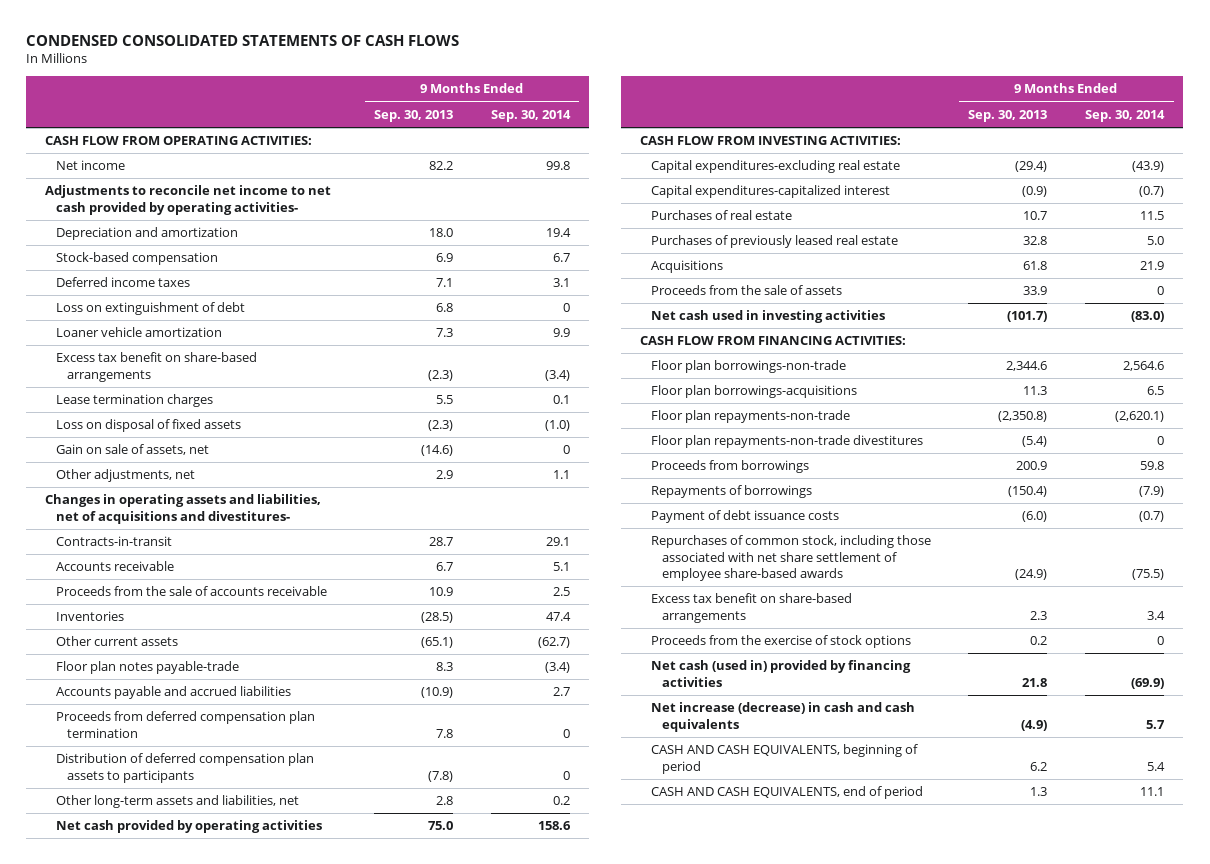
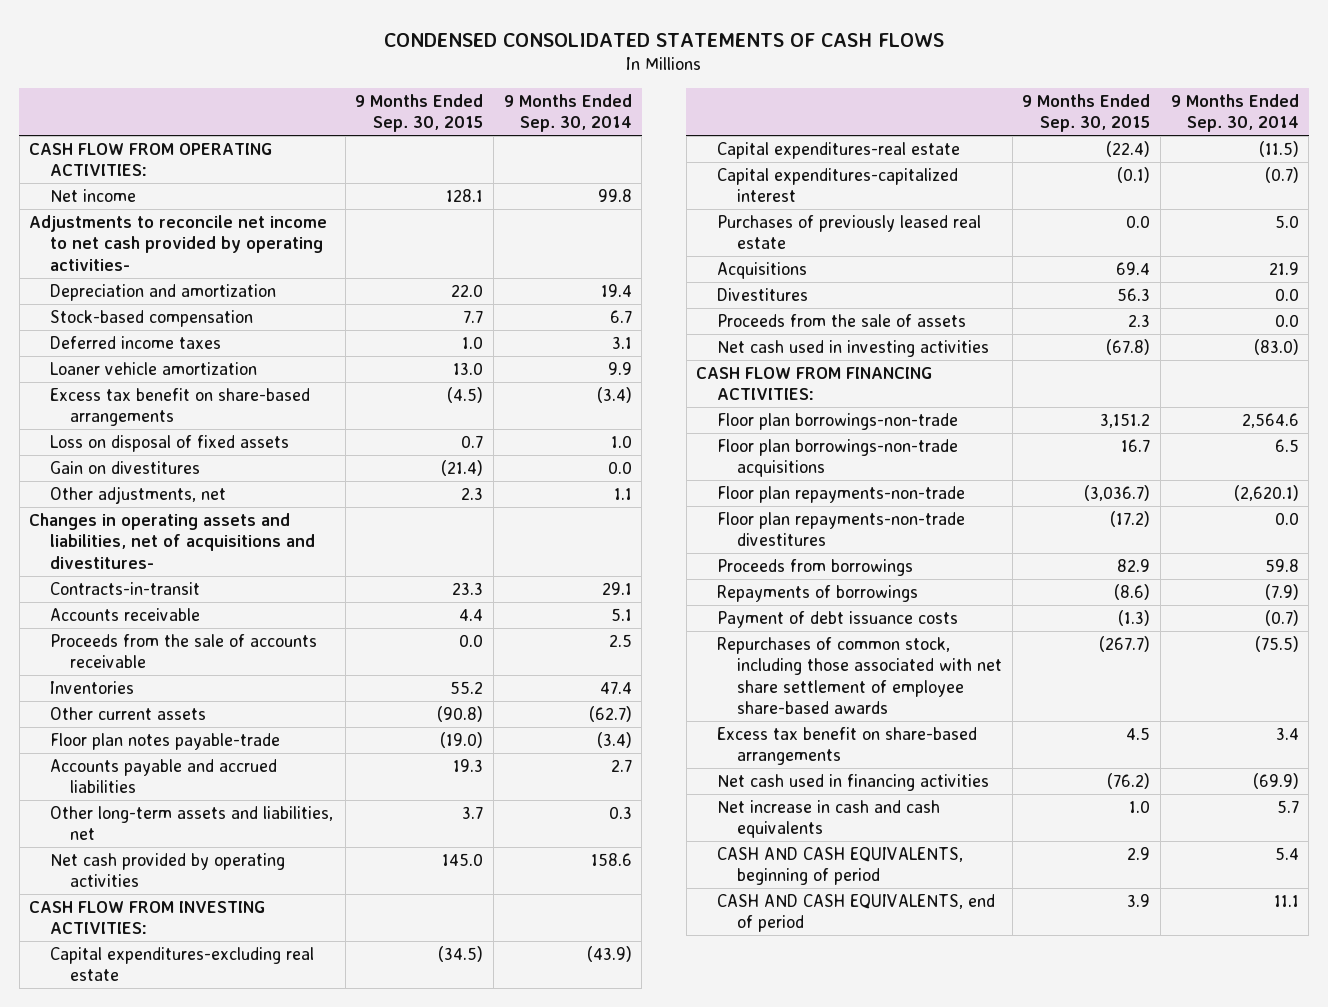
[374,109,454,122] Sep. 30, 2013 -> none
none -> [355,94,484,133] 9 Months Ended Sep. 30, 2015
[56,302,246,316] Loss on extinguishment of debt -> none
[56,394,214,408] Lease termination charges -> none
[544,420,570,432] (1.0) -> [610,434,632,448] 1.0
[56,444,210,456] Gain on sale of assets, net -> [49,460,200,474] Gain on divestitures
[562,445,570,455] 0 -> [607,460,632,474] 0.0
[56,711,316,738] Proceeds from deferred compensation plan termination -> none
[56,753,315,783] Distribution of deferred compensation plan assets to participants -> none
[552,796,570,806] 0.2 -> [608,805,632,819] 0.3
none -> [716,141,960,159] Capital expenditures-real estate
[650,210,792,221] Purchases of real estate -> none
none -> [716,287,808,301] Divestitures
[1157,286,1165,296] 0 -> [1274,313,1299,327] 0.0
[650,385,857,399] Floor plan borrowings-acquisitions -> [716,438,958,478] Floor plan borrowings-non-trade acquisitions
[1157,436,1165,446] 0 -> [1274,511,1299,525] 0.0
[650,635,911,649] Proceeds from the exercise of stock options -> none
[650,660,911,687] Net cash (used in) provided by financing activities -> [716,773,989,791] Net cash used in financing activities
[650,702,915,732] Net increase (decrease) in cash and cash equivalents -> [716,799,940,839] Net increase in cash and cash equivalents

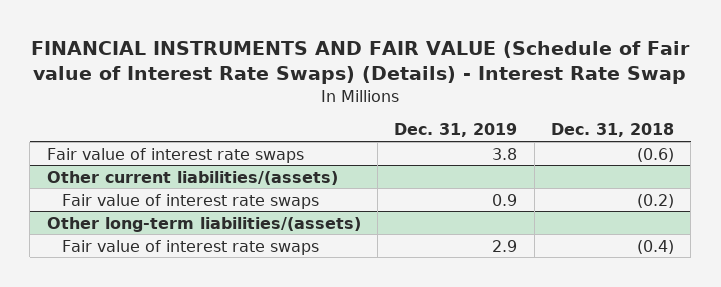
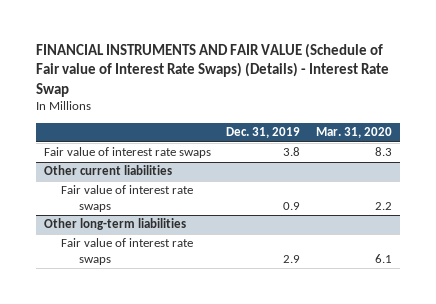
[550,123,674,138] Dec. 31, 2018 -> none
none -> [315,127,392,139] Mar. 31, 2020
[46,170,338,185] Other current liabilities/(assets) -> [43,165,172,176] Other current liabilities
[46,216,361,232] Other long-term liabilities/(assets) -> [43,218,186,231] Other long-term liabilities

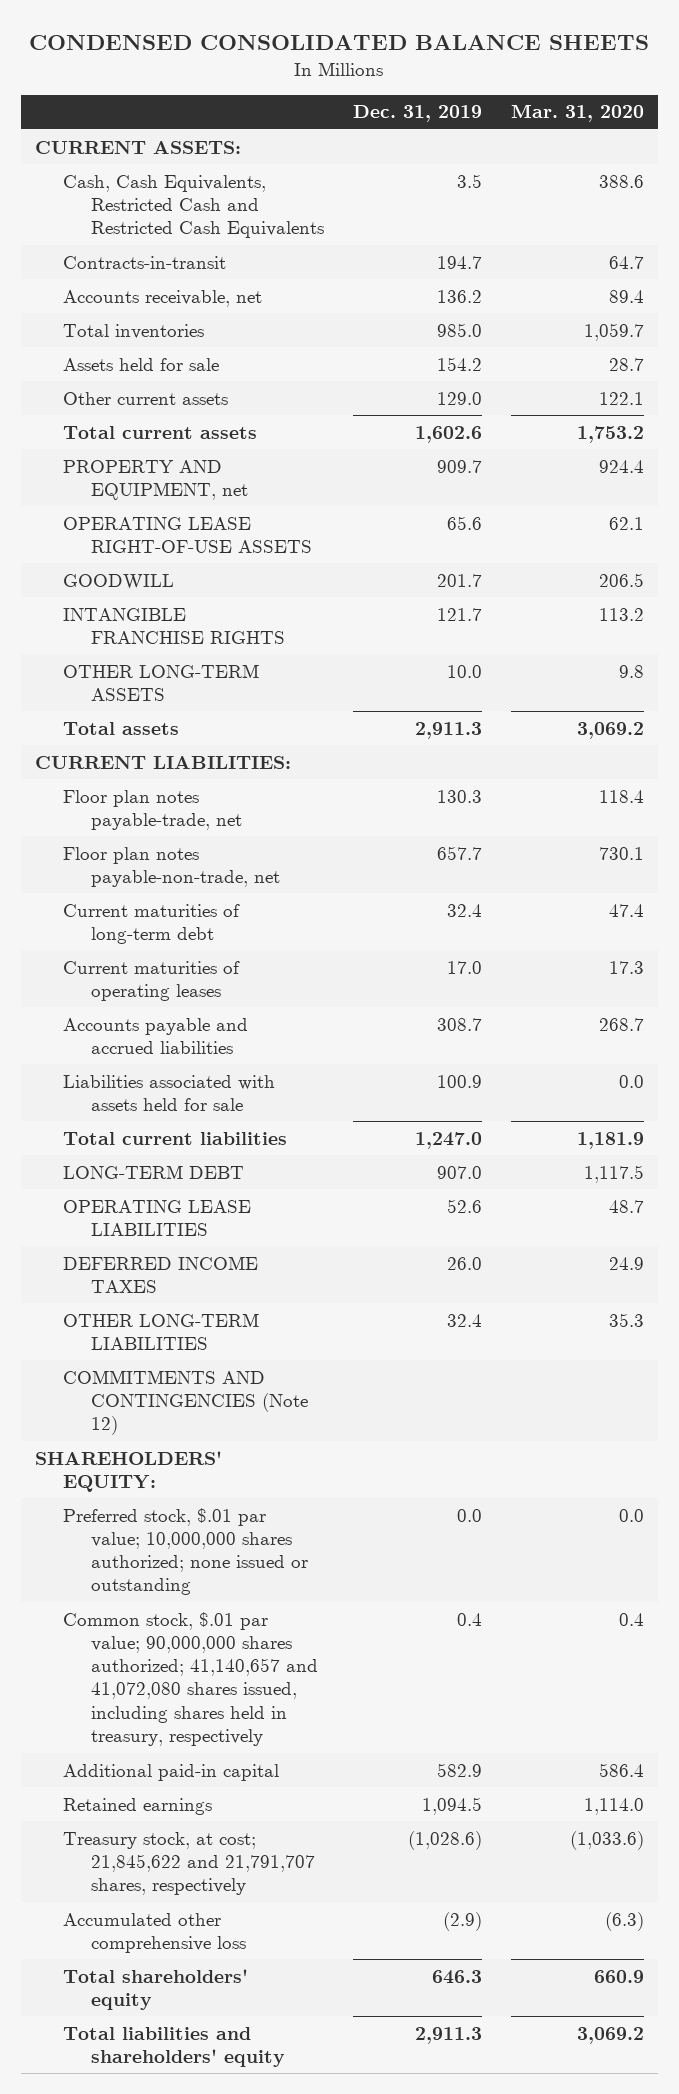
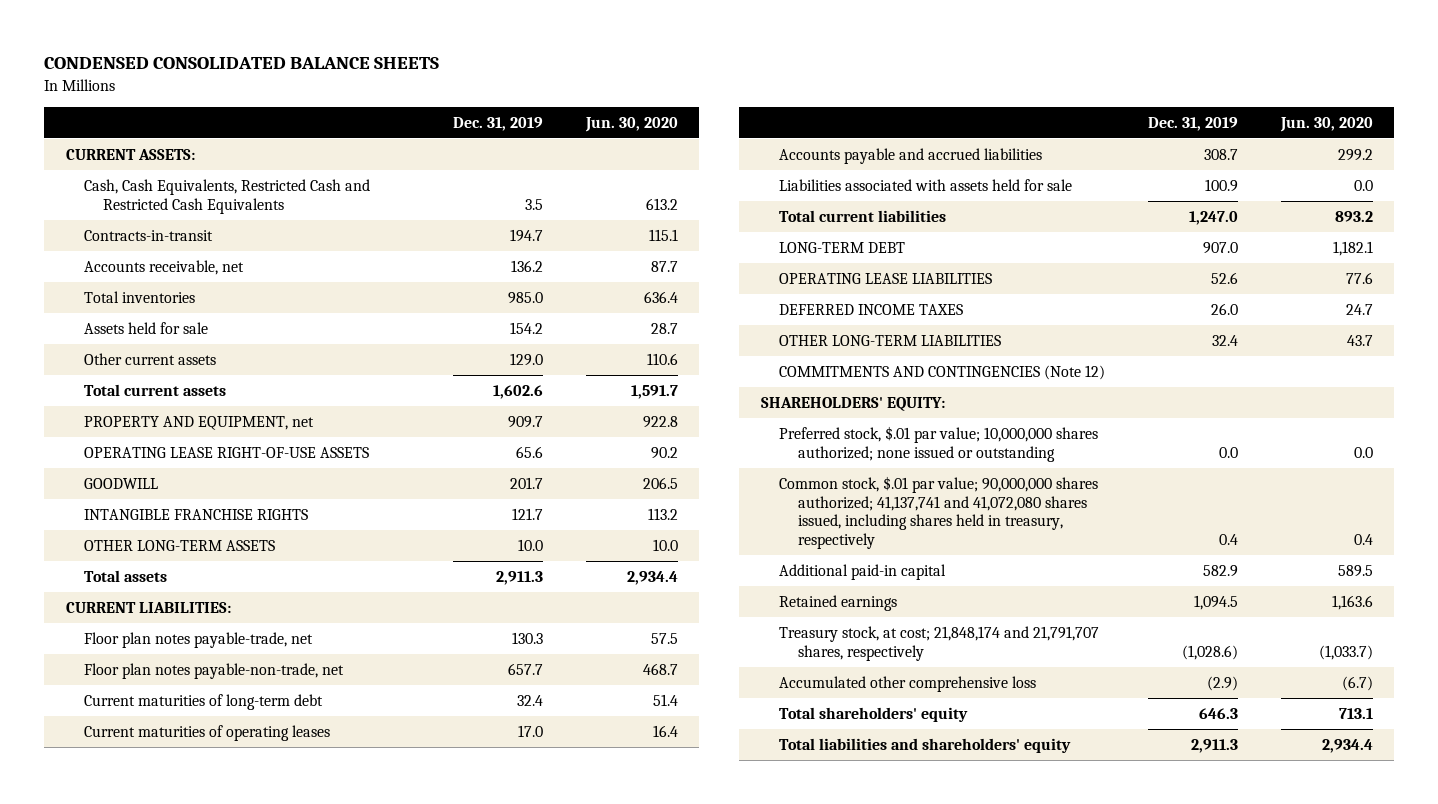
[510,104,644,123] Mar. 31, 2020 -> none
none -> [584,116,678,132] Jun. 30, 2020
[62,1611,318,1747] Common stock, $.01 par value; 90,000,000 shares authorized; 41,140,657 and 41,072,080 shares issued, including shares held in treasury, respectively -> [779,475,1099,549] Common stock, $.01 par value; 90,000,000 shares authorized; 41,137,741 and 41,072,080 shares issued, including shares held in treasury, respectively
[62,1831,315,1896] Treasury stock, at cost; 21,845,622 and 21,791,707 shares, respectively -> [779,625,1100,661] Treasury stock, at cost; 21,848,174 and 21,791,707 shares, respectively

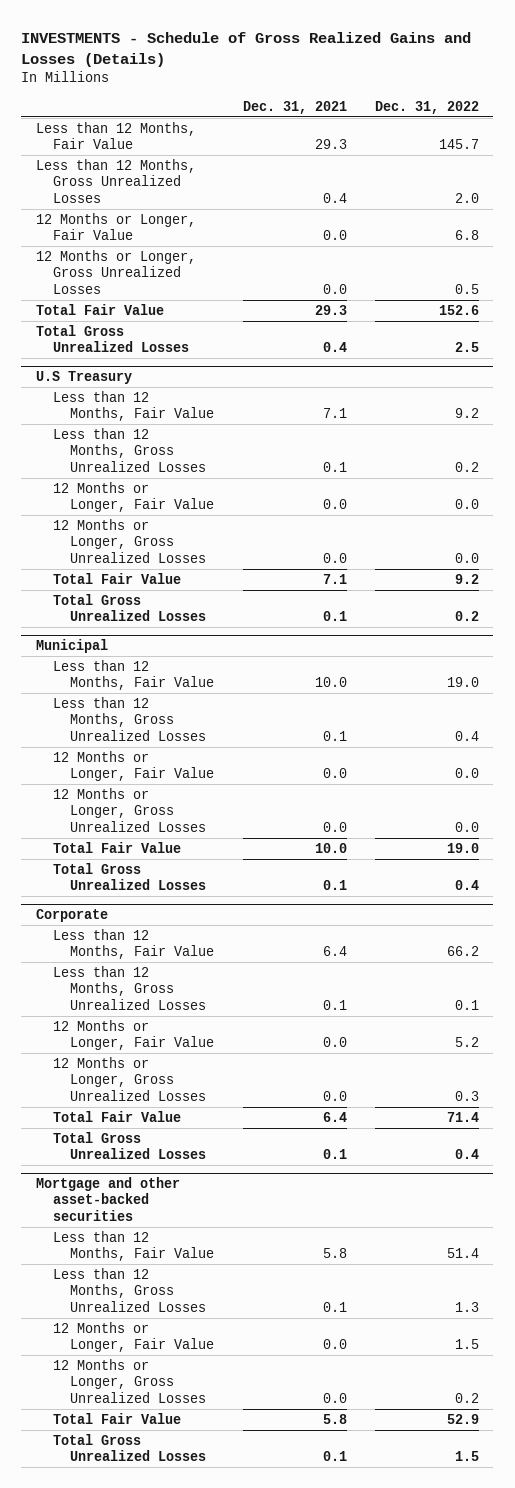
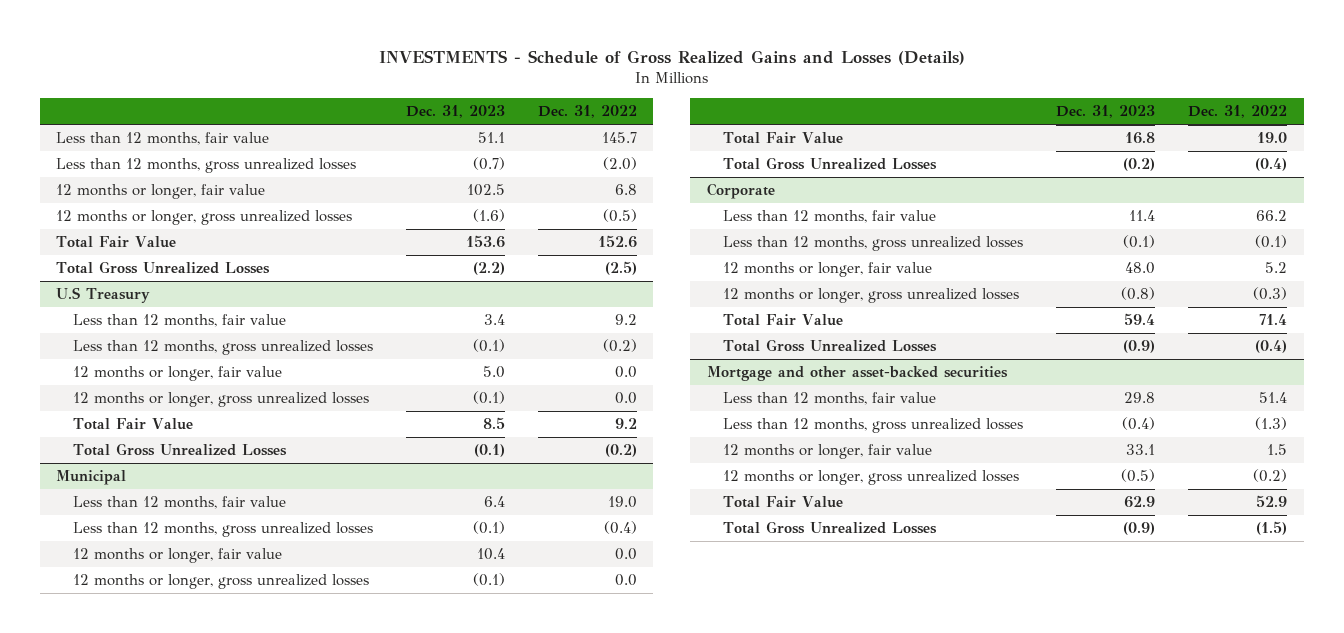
[242,100,347,114] Dec. 31, 2021 -> none
none -> [405,105,505,119] Dec. 31, 2023
[35,121,196,150] Less than 12 Months, Fair Value -> [56,132,270,146] Less than 12 months, fair value
[35,158,196,203] Less than 12 Months, Gross Unrealized Losses -> [56,158,357,174] Less than 12 months, gross unrealized losses
[455,192,480,203] 2.0 -> [602,157,637,171] (2.0)
[35,212,196,241] 12 Months or Longer, Fair Value -> [56,184,266,200] 12 months or longer, fair value
[35,249,196,294] 12 Months or Longer, Gross Unrealized Losses -> [56,210,353,226] 12 months or longer, gross unrealized losses
[455,283,480,294] 0.5 -> [602,209,637,223] (0.5)
[455,342,480,353] 2.5 -> [604,261,637,276] (2.5)
[52,390,215,422] Less than 12 Months, Fair Value -> [72,314,286,328] Less than 12 months, fair value
[52,427,207,472] Less than 12 Months, Gross Unrealized Losses -> [72,340,373,356] Less than 12 months, gross unrealized losses
[455,461,480,472] 0.2 -> [602,339,637,353] (0.2)
[52,481,215,513] 12 Months or Longer, Fair Value -> [72,366,282,382] 12 months or longer, fair value
[52,518,207,563] 12 Months or Longer, Gross Unrealized Losses -> [72,392,369,408] 12 months or longer, gross unrealized losses
[455,611,480,622] 0.2 -> [604,444,637,458] (0.2)
[52,659,215,691] Less than 12 Months, Fair Value -> [72,496,286,510] Less than 12 months, fair value
[52,696,207,741] Less than 12 Months, Gross Unrealized Losses -> [72,522,373,538] Less than 12 months, gross unrealized losses
[455,730,480,741] 0.4 -> [603,521,637,535] (0.4)
[52,750,215,782] 12 Months or Longer, Fair Value -> [72,548,282,564] 12 months or longer, fair value
[52,787,207,832] 12 Months or Longer, Gross Unrealized Losses -> [72,574,369,590] 12 months or longer, gross unrealized losses
[455,880,480,891] 0.4 -> [1255,158,1288,172] (0.4)
[52,928,215,960] Less than 12 Months, Fair Value -> [723,210,937,224] Less than 12 months, fair value
[52,965,207,1010] Less than 12 Months, Gross Unrealized Losses -> [723,236,1024,252] Less than 12 months, gross unrealized losses
[455,999,480,1010] 0.1 -> [1255,235,1288,249] (0.1)
[52,1019,215,1051] 12 Months or Longer, Fair Value -> [723,262,933,278] 12 months or longer, fair value
[52,1056,207,1101] 12 Months or Longer, Gross Unrealized Losses -> [723,288,1020,304] 12 months or longer, gross unrealized losses
[455,1090,480,1101] 0.3 -> [1253,287,1288,301] (0.3)
[455,1149,480,1160] 0.4 -> [1255,340,1288,354] (0.4)
[52,1230,215,1262] Less than 12 Months, Fair Value -> [723,392,937,406] Less than 12 months, fair value
[52,1267,207,1312] Less than 12 Months, Gross Unrealized Losses -> [723,418,1024,434] Less than 12 months, gross unrealized losses
[455,1301,480,1312] 1.3 -> [1255,417,1288,431] (1.3)
[52,1321,215,1353] 12 Months or Longer, Fair Value -> [723,444,933,460] 12 months or longer, fair value
[52,1358,207,1403] 12 Months or Longer, Gross Unrealized Losses -> [723,470,1020,486] 12 months or longer, gross unrealized losses
[455,1392,480,1403] 0.2 -> [1253,469,1288,483] (0.2)
[455,1451,480,1462] 1.5 -> [1256,521,1288,536] (1.5)

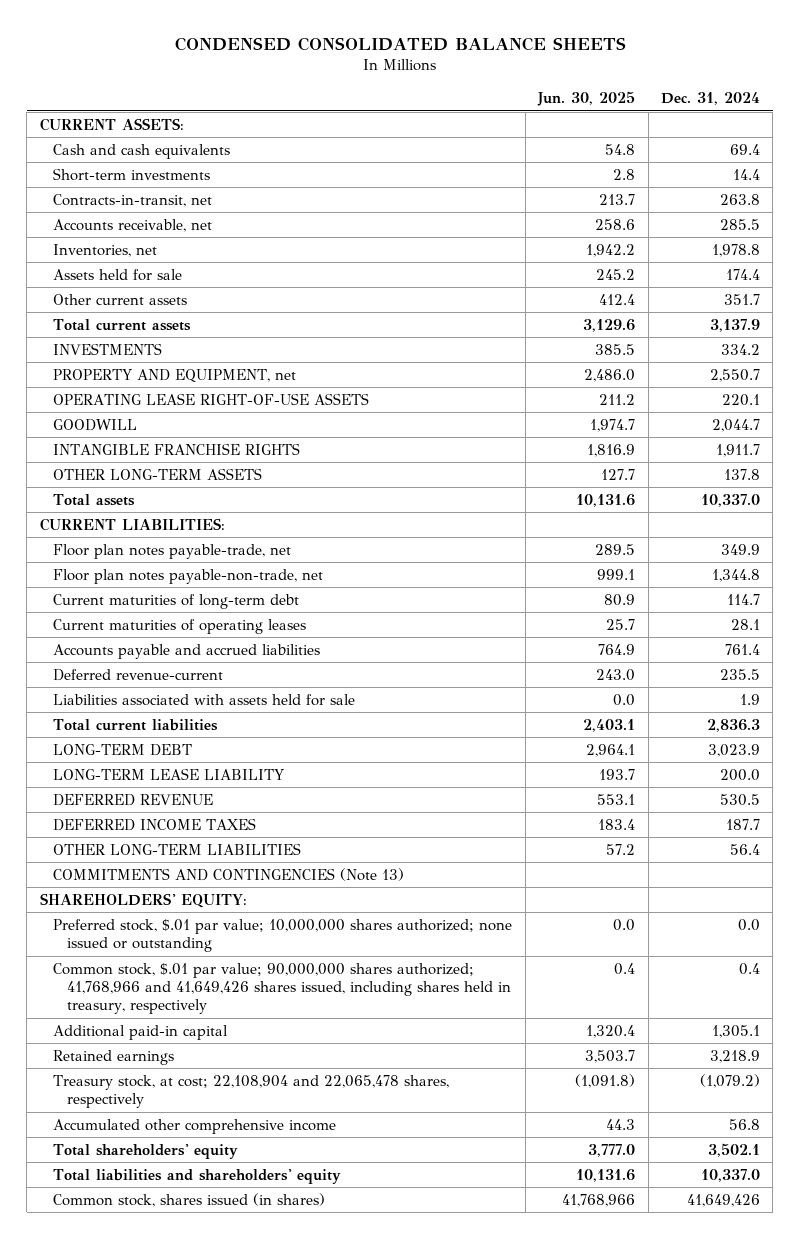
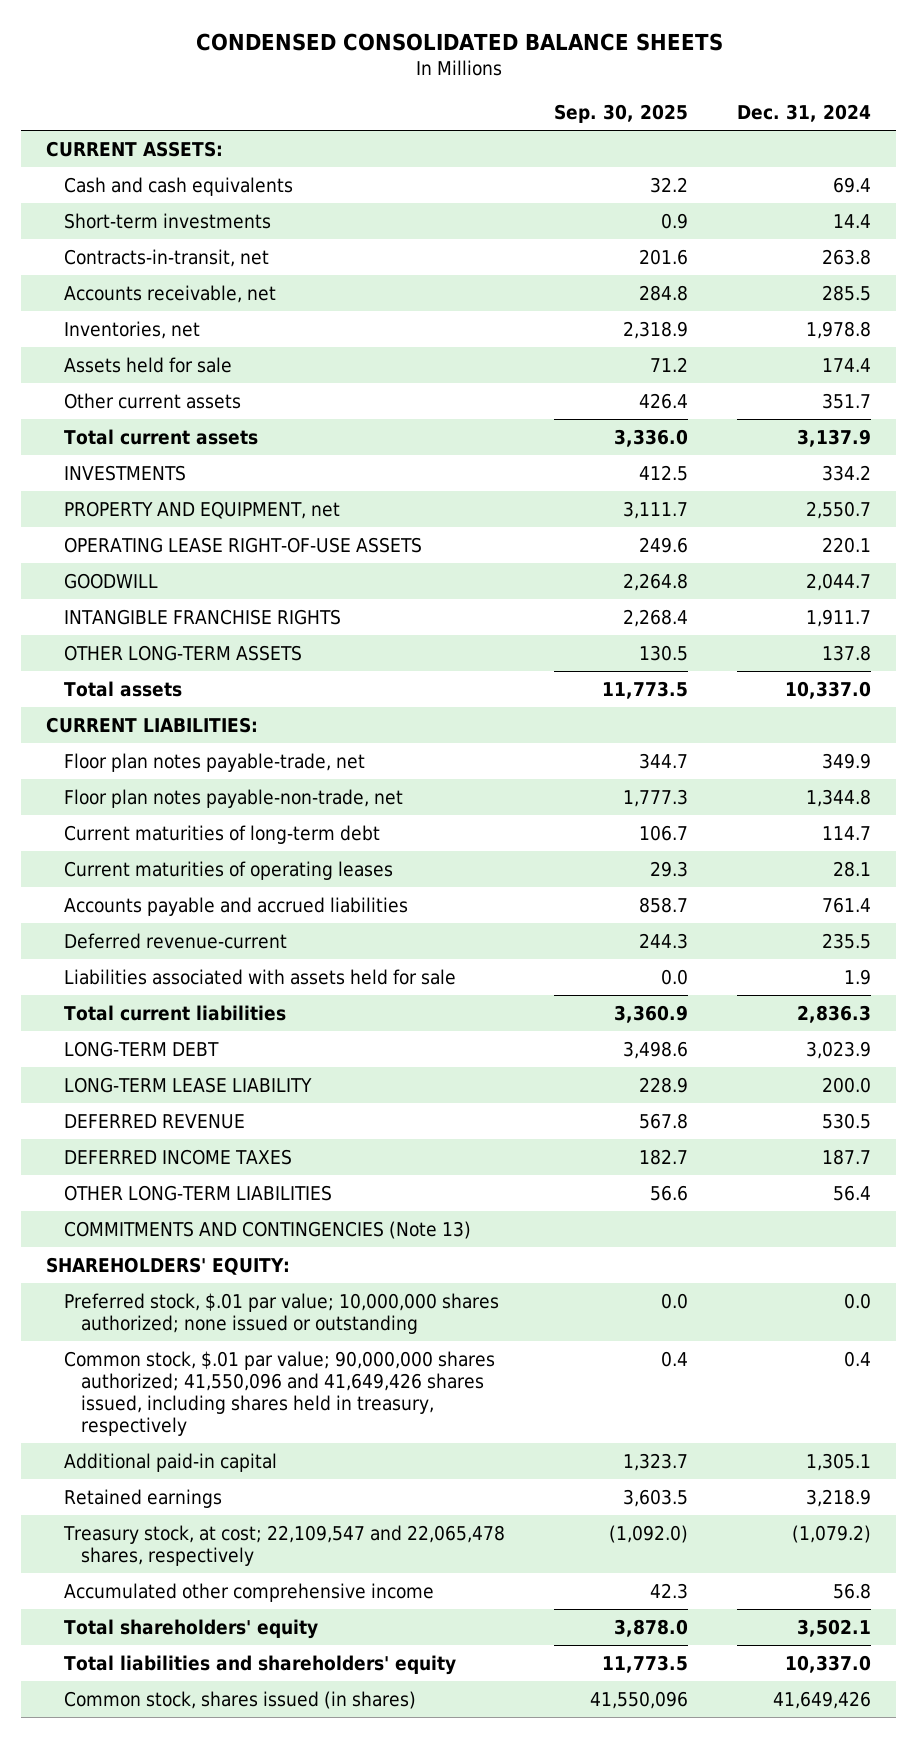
[537,91,636,107] Jun. 30, 2025 -> none
none -> [553,103,688,123] Sep. 30, 2025
[53,962,512,1015] Common stock, $.01 par value; 90,000,000 shares authorized; 41,768,966 and 41,649,426 shares issued, including shares held in treasury, respectively -> [63,1350,495,1436] Common stock, $.01 par value; 90,000,000 shares authorized; 41,550,096 and 41,649,426 shares issued, including shares held in treasury, respectively
[53,1074,450,1109] Treasury stock, at cost; 22,108,904 and 22,065,478 shares, respectively -> [62,1524,505,1566] Treasury stock, at cost; 22,109,547 and 22,065,478 shares, respectively

